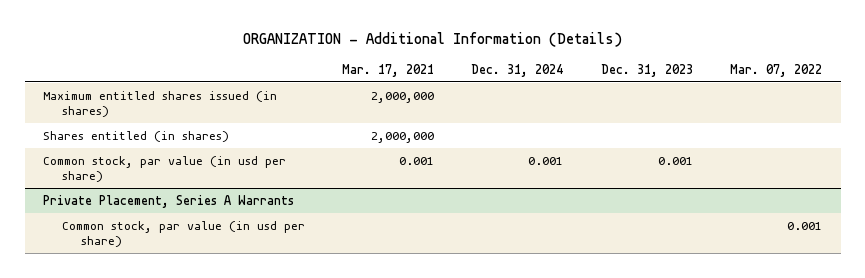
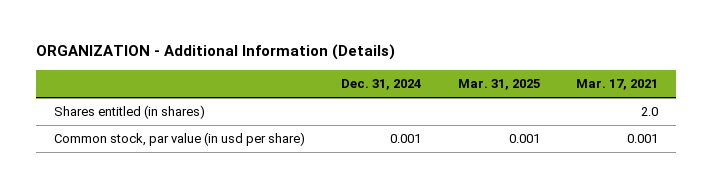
[600,63,693,77] Dec. 31, 2023 -> none
[729,63,822,77] Mar. 07, 2022 -> none
none -> [457,78,540,90] Mar. 31, 2025
[43,90,278,118] Maximum entitled shares issued (in shares) -> none
[371,131,435,143] 2,000,000 -> [641,107,659,117] 2.0
[43,194,295,208] Private Placement, Series A Warrants -> none
[61,220,305,248] Common stock, par value (in usd per share) -> none

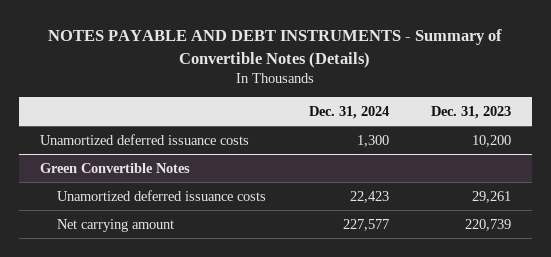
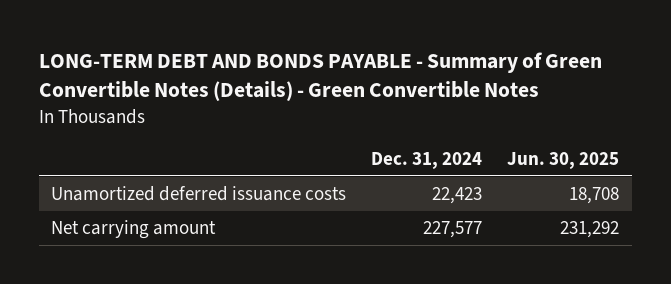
[48,29,503,68] NOTES PAYABLE AND DEBT INSTRUMENTS - Summary of Convertible Notes (Details) -> [38,51,602,102] LONG-TERM DEBT AND BONDS PAYABLE - Summary of Green Convertible Notes (Details) - Green Convertible Notes
[430,105,511,119] Dec. 31, 2023 -> none
none -> [507,151,620,169] Jun. 30, 2025
[39,133,249,145] Unamortized deferred issuance costs -> none
[39,162,190,173] Green Convertible Notes -> none

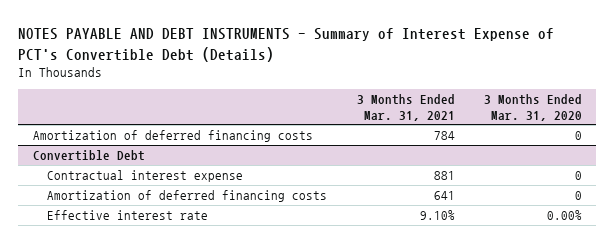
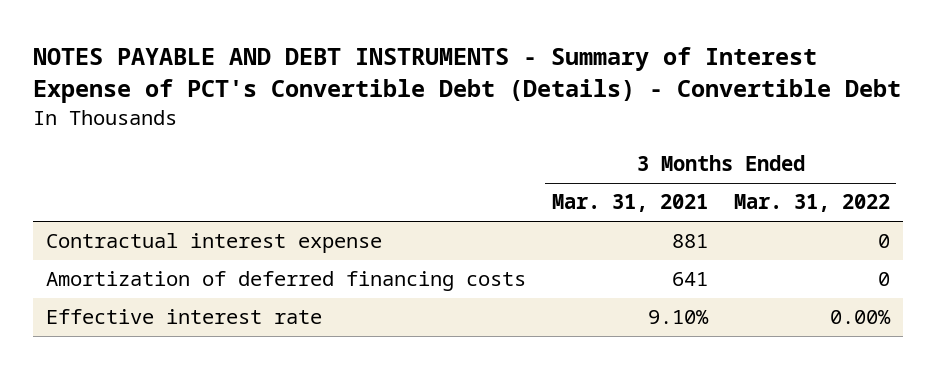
[18,28,555,62] NOTES PAYABLE AND DEBT INSTRUMENTS - Summary of Interest Expense of PCT's Convertible Debt (Details) -> [33,46,902,103] NOTES PAYABLE AND DEBT INSTRUMENTS - Summary of Interest Expense of PCT's Convertible Debt (Details) - Convertible Debt
[483,94,582,121] 3 Months Ended Mar. 31, 2020 -> none
none -> [733,194,890,213] Mar. 31, 2022
[32,130,313,143] Amortization of deferred financing costs -> none
[32,150,145,162] Convertible Debt -> none

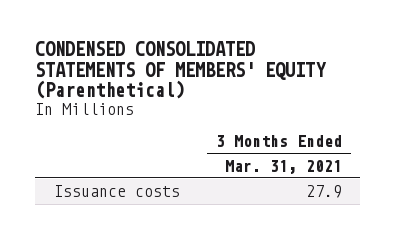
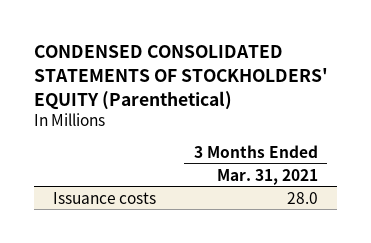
[35,41,328,100] CONDENSED CONSOLIDATED STATEMENTS OF MEMBERS' EQUITY (Parenthetical) -> [34,45,329,110] CONDENSED CONSOLIDATED STATEMENTS OF STOCKHOLDERS' EQUITY (Parenthetical)
[306,185,343,199] 27.9 -> [286,191,318,204] 28.0

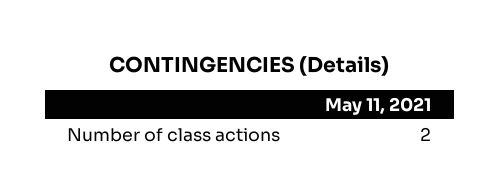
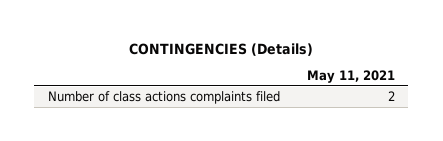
[67,127,281,142] Number of class actions -> [47,91,280,105] Number of class actions complaints filed

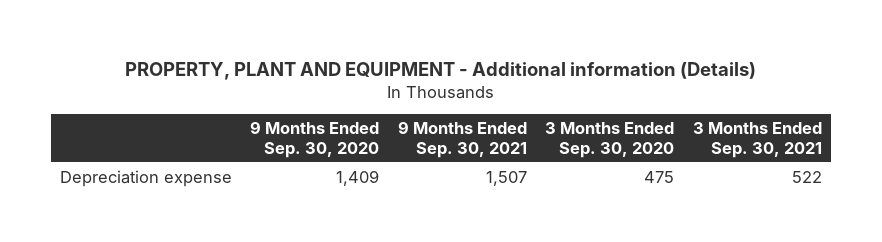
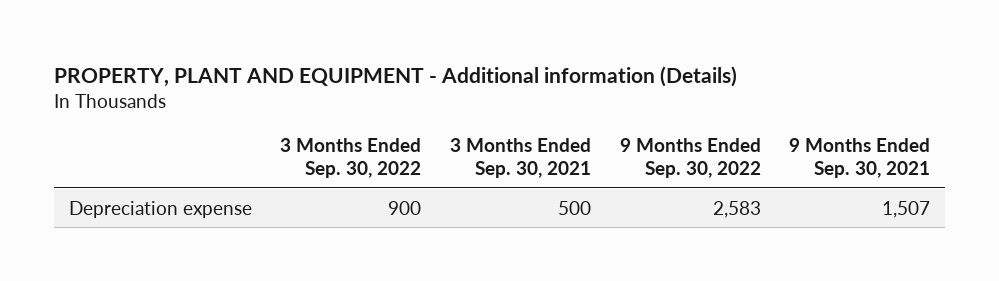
[250,120,380,158] 9 Months Ended Sep. 30, 2020 -> none
[545,121,675,158] 3 Months Ended Sep. 30, 2020 -> none
none -> [280,137,422,179] 3 Months Ended Sep. 30, 2022
none -> [619,137,761,179] 9 Months Ended Sep. 30, 2022
[791,170,822,183] 522 -> [557,200,591,215] 500

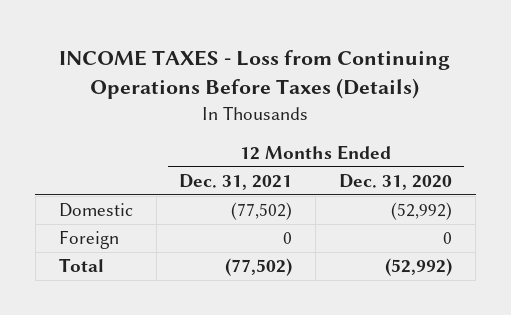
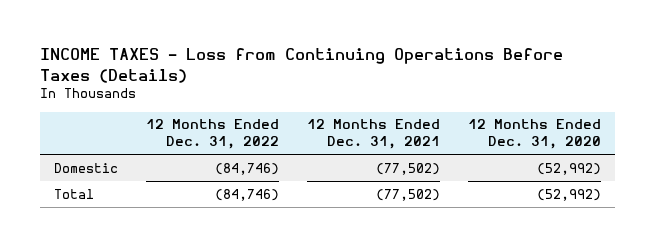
none -> [145,119,279,150] 12 Months Ended Dec. 31, 2022
[58,230,119,250] Foreign -> none

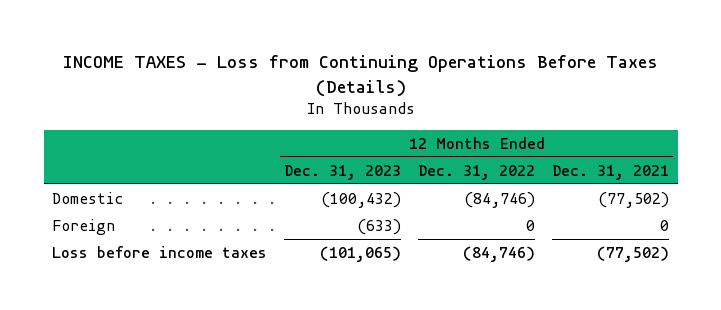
[468,119,602,150] 12 Months Ended Dec. 31, 2020 -> none
none -> [284,164,402,180] Dec. 31, 2023
none -> [52,218,116,235] Foreign
[53,188,94,199] Total -> [52,245,268,258] Loss before income taxes

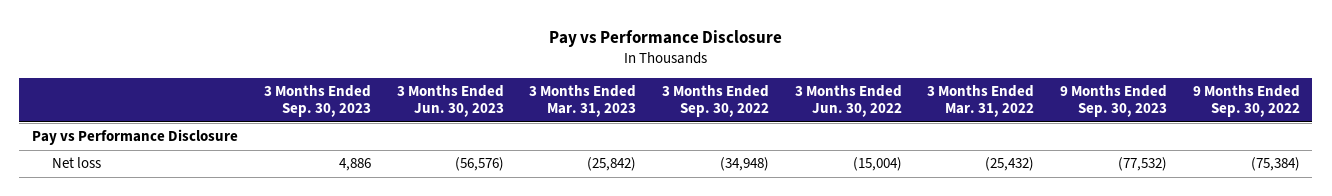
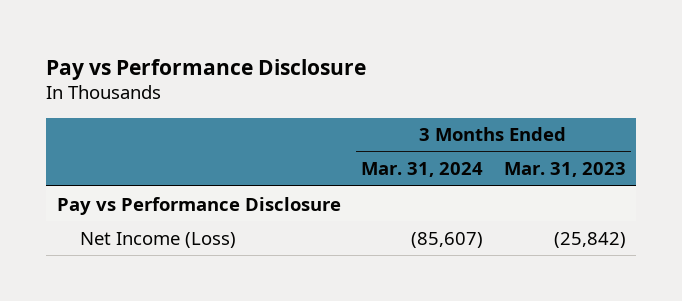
[263,85,371,118] 3 Months Ended Sep. 30, 2023 -> none
[396,85,504,118] 3 Months Ended Jun. 30, 2023 -> none
[661,85,769,118] 3 Months Ended Sep. 30, 2022 -> none
[794,85,902,118] 3 Months Ended Jun. 30, 2022 -> none
[927,85,1035,118] 3 Months Ended Mar. 31, 2022 -> none
[1059,85,1167,118] 9 Months Ended Sep. 30, 2023 -> none
[1192,85,1300,118] 9 Months Ended Sep. 30, 2022 -> none
none -> [361,162,484,178] Mar. 31, 2024
[52,157,102,169] Net loss -> [79,231,236,248] Net Income (Loss)

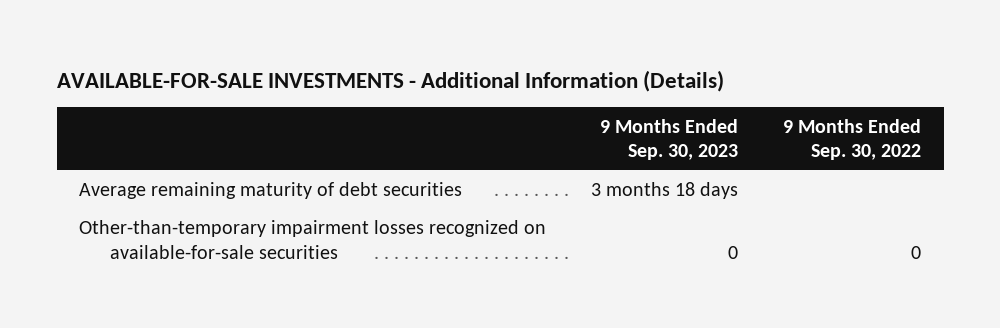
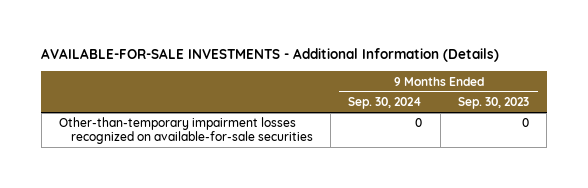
[783,118,922,161] 9 Months Ended Sep. 30, 2022 -> none
none -> [348,97,423,110] Sep. 30, 2024
[79,182,463,200] Average remaining maturity of debt securities -> none

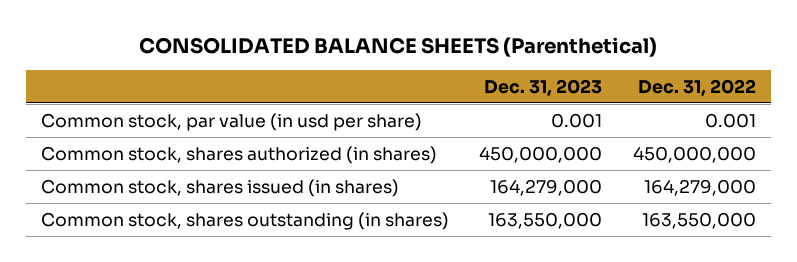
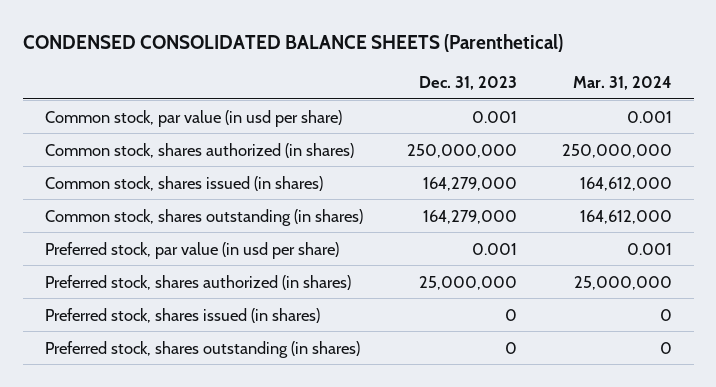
[139,36,658,57] CONSOLIDATED BALANCE SHEETS (Parenthetical) -> [22,33,563,52] CONDENSED CONSOLIDATED BALANCE SHEETS (Parenthetical)
[637,79,756,97] Dec. 31, 2022 -> none
none -> [572,75,672,90] Mar. 31, 2024
[479,145,603,163] 450,000,000 -> [407,143,518,158] 250,000,000
[488,211,603,229] 163,550,000 -> [423,209,518,224] 164,279,000
none -> [44,241,339,259] Preferred stock, par value (in usd per share)
none -> [44,274,351,290] Preferred stock, shares authorized (in shares)
none -> [44,307,320,323] Preferred stock, shares issued (in shares)
none -> [44,340,360,358] Preferred stock, shares outstanding (in shares)

